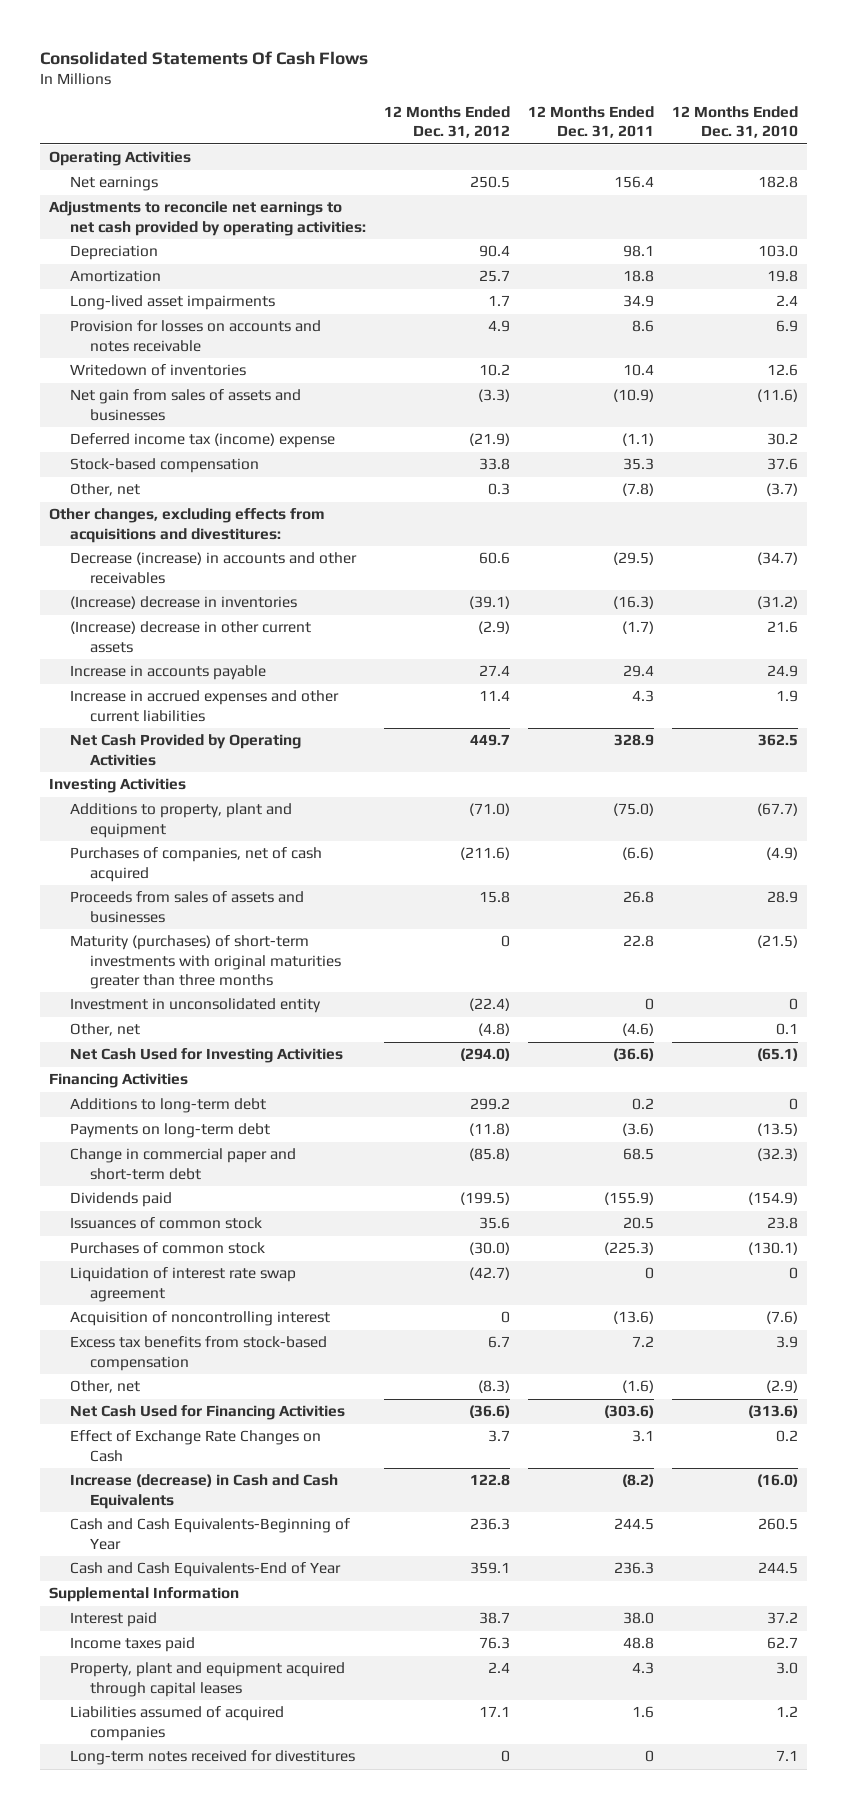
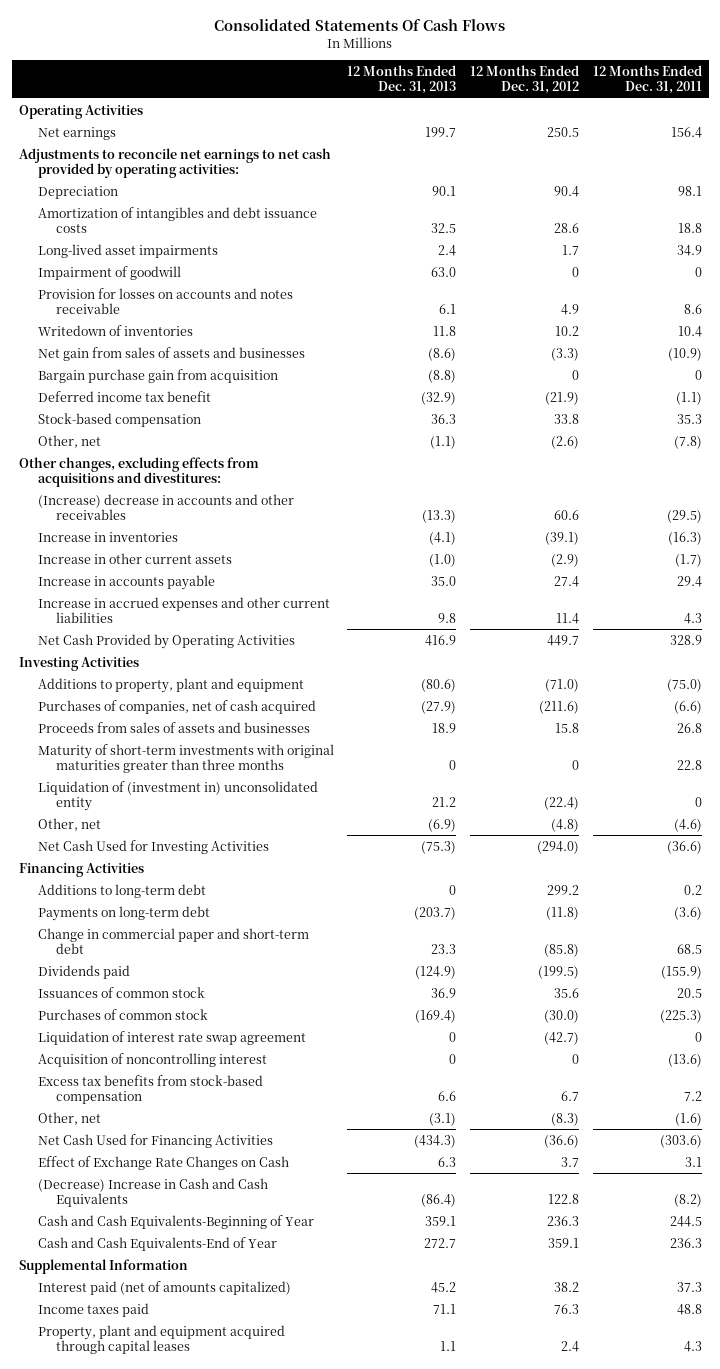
[671,106,798,139] 12 Months Ended Dec. 31, 2010 -> none
none -> [347,65,457,95] 12 Months Ended Dec. 31, 2013
[69,270,161,283] Amortization -> none
none -> [37,206,317,233] Amortization of intangibles and debt issuance costs
none -> [37,265,181,280] Impairment of goodwill
none -> [37,368,278,383] Bargain purchase gain from acquisition
[69,433,335,449] Deferred income tax (income) expense -> [37,390,211,402] Deferred income tax benefit
[487,483,510,496] 0.3 -> [550,435,579,449] (2.6)
[69,552,357,584] Decrease (increase) in accounts and other receivables -> [37,493,294,520] (Increase) decrease in accounts and other receivables
[69,596,297,610] (Increase) decrease in inventories -> [37,531,178,542] Increase in inventories
[69,621,311,653] (Increase) decrease in other current assets -> [37,552,232,564] Increase in other current assets
[69,935,342,990] Maturity (purchases) of short-term investments with original maturities greater than three months -> [37,743,334,773] Maturity of short-term investments with original maturities greater than three months
[69,998,321,1014] Investment in unconsolidated entity -> [37,780,318,811] Liquidation of (investment in) unconsolidated entity
[69,1474,338,1509] Increase (decrease) in Cash and Cash Equivalents -> [37,1177,268,1207] (Decrease) Increase in Cash and Cash Equivalents
[69,1612,157,1628] Interest paid -> [37,1280,291,1295] Interest paid (net of amounts capitalized)
[478,1612,510,1625] 38.7 -> [553,1281,579,1292] 38.2
[622,1612,654,1625] 38.0 -> [676,1281,702,1292] 37.3
[69,1706,284,1741] Liabilities assumed of acquired companies -> none
[69,1750,355,1766] Long-term notes received for divestitures -> none

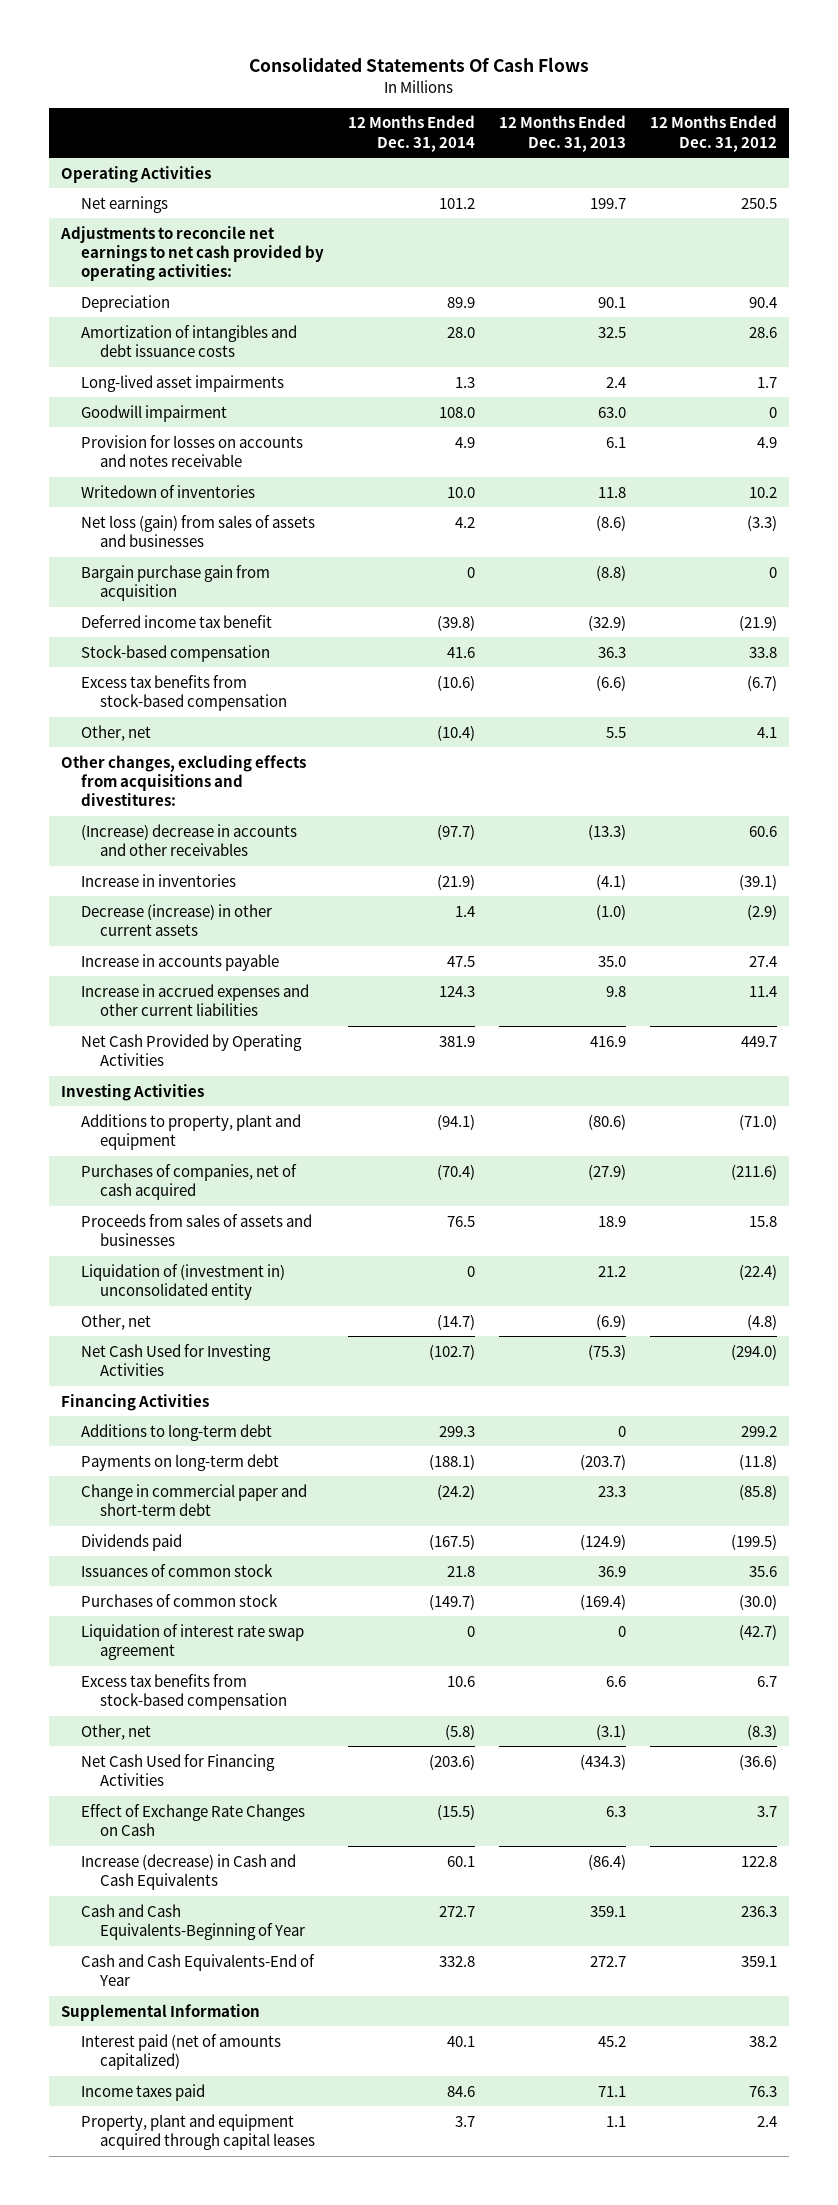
[592,65,702,95] 12 Months Ended Dec. 31, 2011 -> none
none -> [347,115,475,152] 12 Months Ended Dec. 31, 2014
[37,265,181,280] Impairment of goodwill -> [80,404,227,422] Goodwill impairment
[37,346,305,361] Net gain from sales of assets and businesses -> [80,514,315,548] Net loss (gain) from sales of assets and businesses
none -> [80,674,288,712] Excess tax benefits from stock-based compensation
[430,435,457,449] (1.1) -> [605,726,626,738] 5.5
[550,435,579,449] (2.6) -> [756,726,777,738] 4.1
[37,552,232,564] Increase in other current assets -> [80,903,272,937] Decrease (increase) in other current assets
[37,743,334,773] Maturity of short-term investments with original maturities greater than three months -> none
[37,1052,267,1067] Acquisition of noncontrolling interest -> none
[37,1177,268,1207] (Decrease) Increase in Cash and Cash Equivalents -> [80,1853,296,1891] Increase (decrease) in Cash and Cash Equivalents

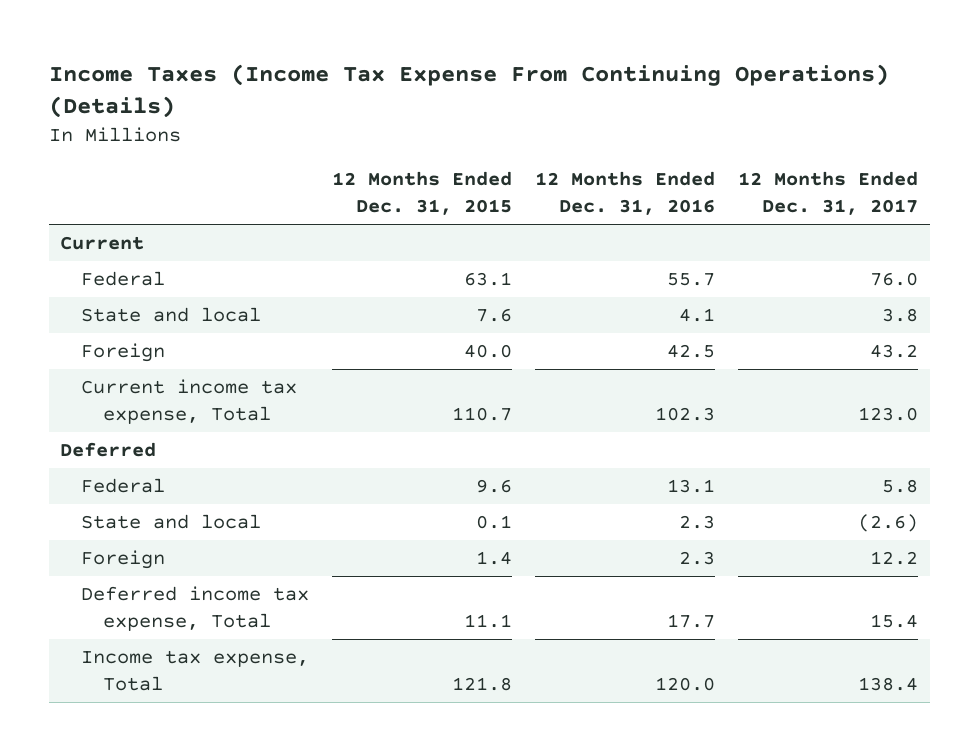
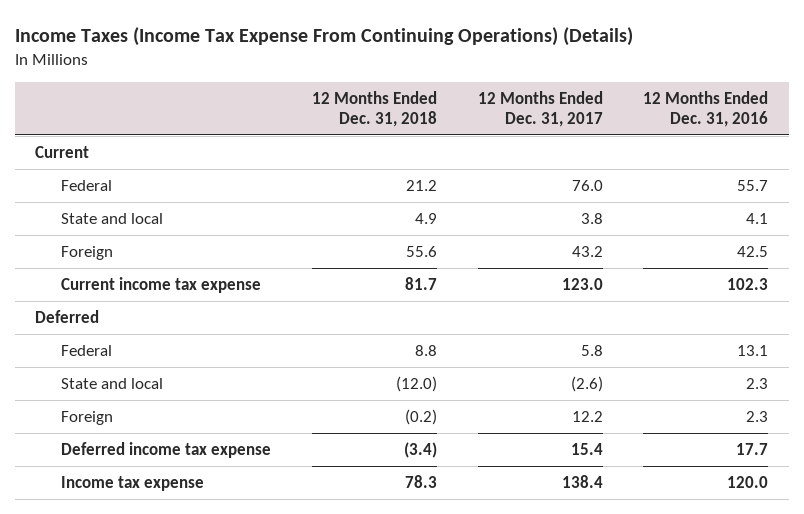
[332,171,513,216] 12 Months Ended Dec. 31, 2015 -> none
none -> [311,90,437,128] 12 Months Ended Dec. 31, 2018
[81,378,298,424] Current income tax expense, Total -> [61,276,262,293] Current income tax expense
[81,585,310,631] Deferred income tax expense, Total -> [61,441,272,458] Deferred income tax expense
[81,649,310,691] Income tax expense, Total -> [61,475,205,491] Income tax expense

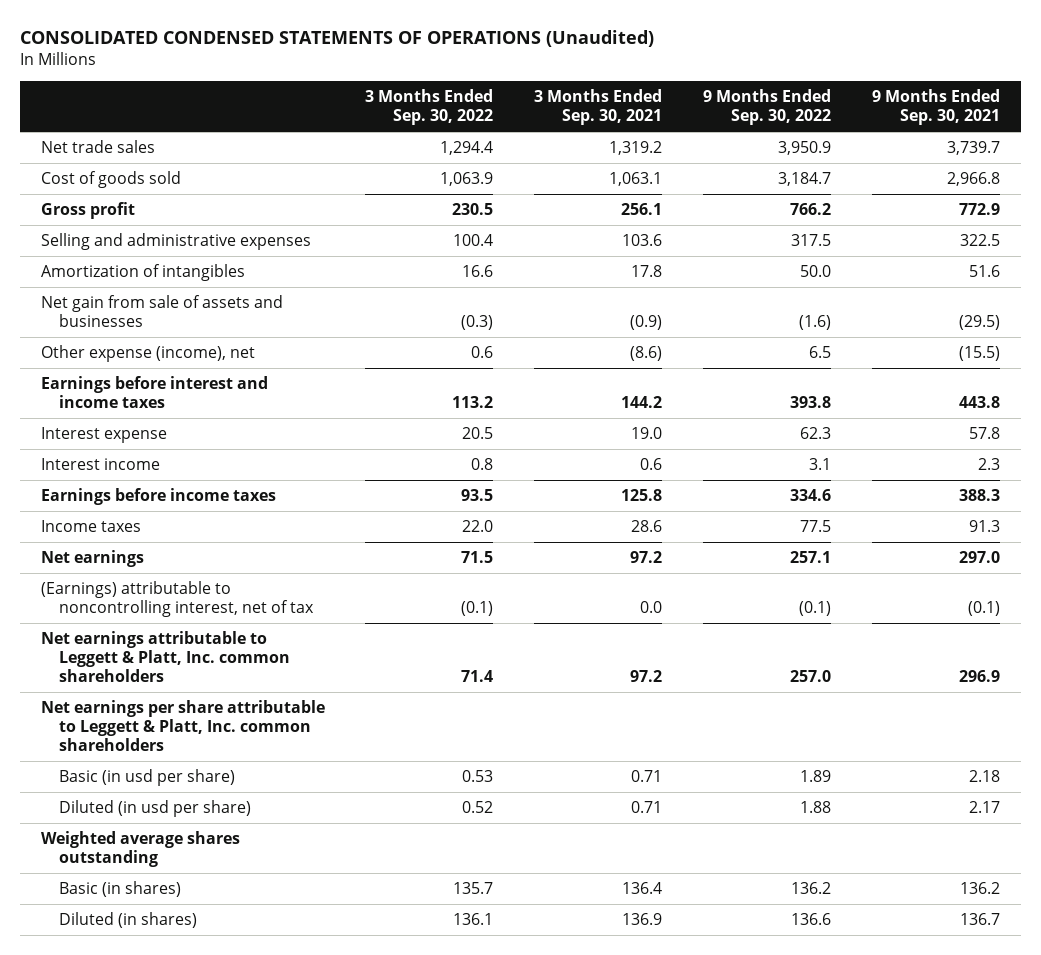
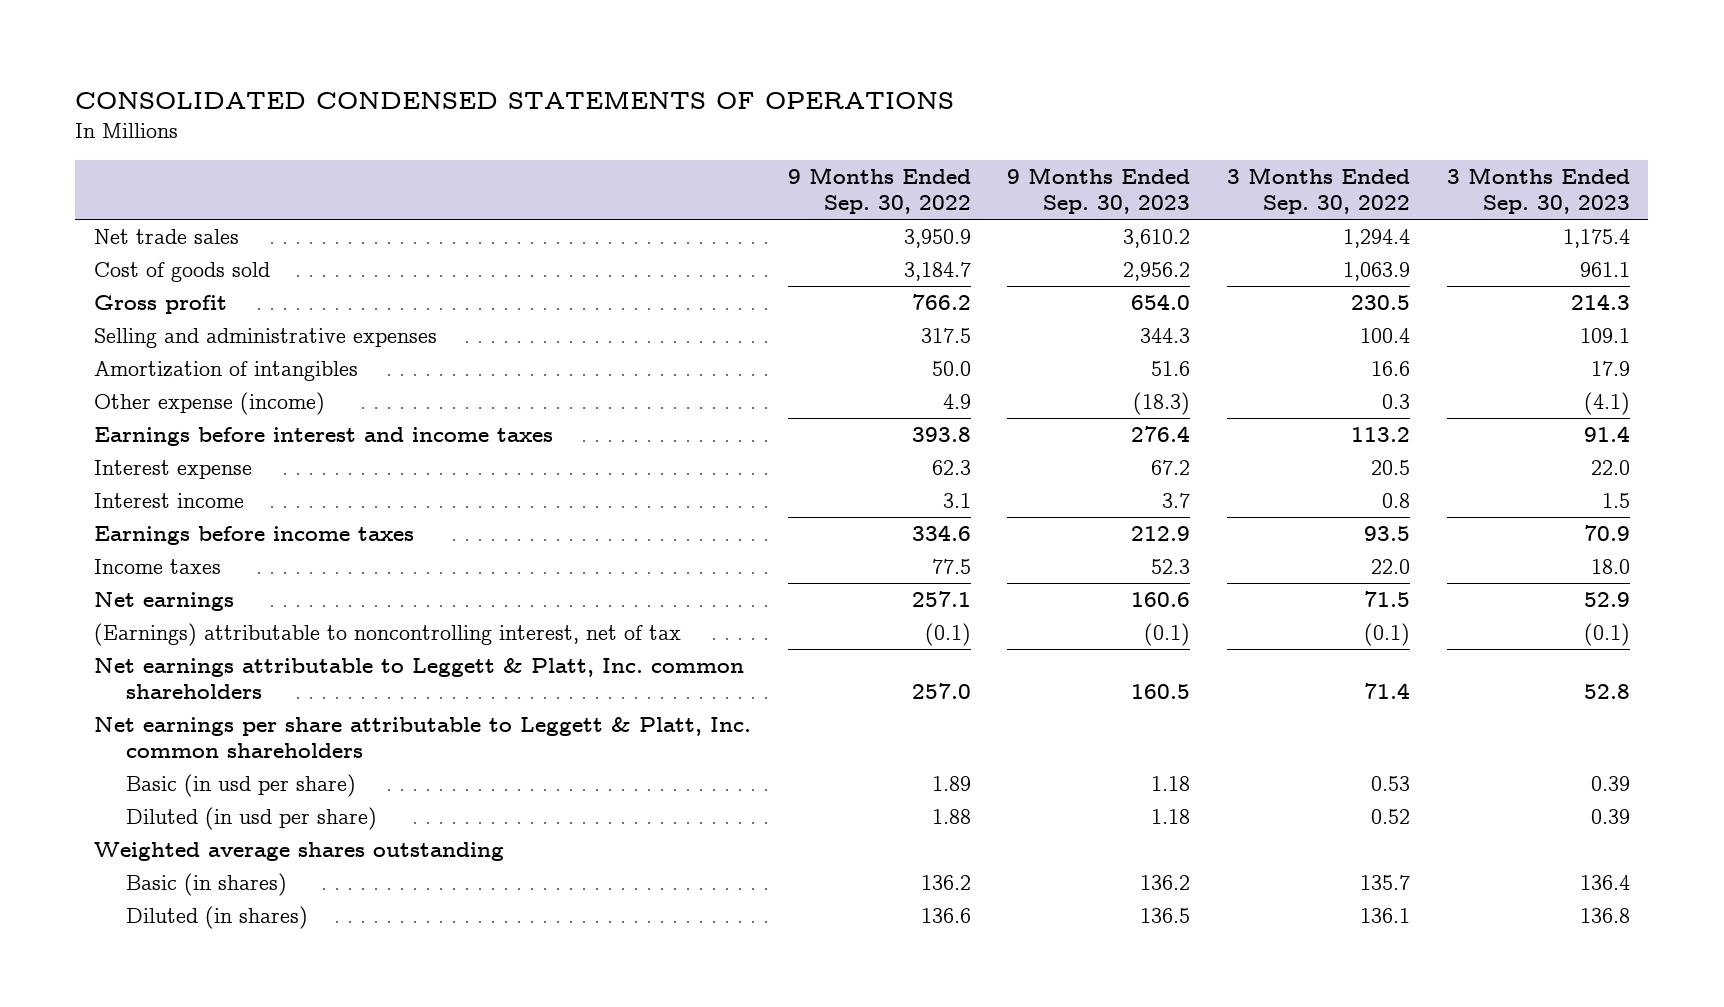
[20,30,655,48] CONSOLIDATED CONDENSED STATEMENTS OF OPERATIONS (Unaudited) -> [75,91,955,110] CONSOLIDATED CONDENSED STATEMENTS OF OPERATIONS
[534,89,663,126] 3 Months Ended Sep. 30, 2021 -> none
[872,89,1001,126] 9 Months Ended Sep. 30, 2021 -> none
none -> [1007,166,1191,215] 9 Months Ended Sep. 30, 2023
none -> [1446,166,1630,215] 3 Months Ended Sep. 30, 2023
[40,295,283,328] Net gain from sale of assets and businesses -> none
[40,345,255,363] Other expense (income), net -> [93,391,325,415] Other expense (income)
[471,346,494,359] 0.6 -> [1382,393,1411,409] 0.3
[809,346,832,359] 6.5 -> [942,393,971,409] 4.9

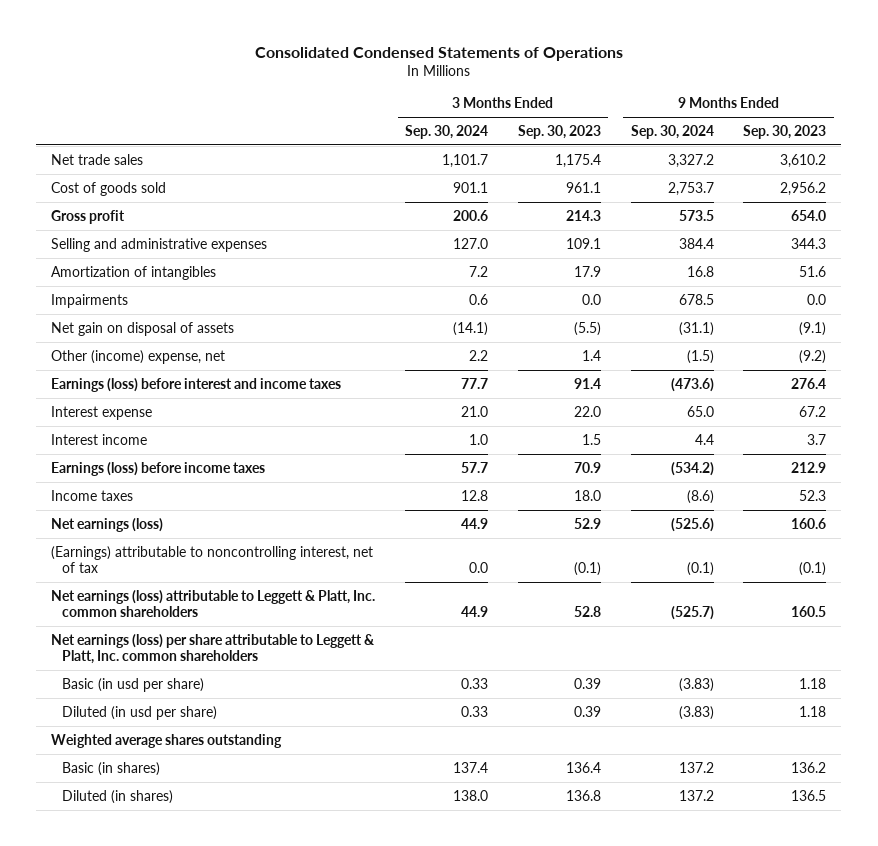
[75,91,955,110] CONSOLIDATED CONDENSED STATEMENTS OF OPERATIONS -> [254,46,623,61] Consolidated Condensed Statements of Operations
[787,166,971,215] 9 Months Ended Sep. 30, 2022 -> none
[1227,166,1411,215] 3 Months Ended Sep. 30, 2022 -> none
none -> [405,125,489,140] Sep. 30, 2024
none -> [630,125,714,140] Sep. 30, 2024
none -> [51,293,129,308] Impairments
none -> [51,321,235,336] Net gain on disposal of assets
[93,391,325,415] Other expense (income) -> [51,349,226,364] Other (income) expense, net
[1133,391,1191,415] (18.3) -> [799,349,827,364] (9.2)
[1583,391,1630,415] (4.1) -> [581,349,601,361] 1.4
[93,426,553,446] Earnings before interest and income taxes -> [51,377,342,392] Earnings (loss) before interest and income taxes
[93,525,414,545] Earnings before income taxes -> [51,461,266,476] Earnings (loss) before income taxes
[93,591,234,611] Net earnings -> [51,517,164,532] Net earnings (loss)
[93,657,744,700] Net earnings attributable to Leggett & Platt, Inc. common shareholders -> [51,589,376,618] Net earnings (loss) attributable to Leggett & Platt, Inc. common shareholders
[93,716,751,759] Net earnings per share attributable to Leggett & Platt, Inc. common shareholders -> [51,633,376,665] Net earnings (loss) per share attributable to Leggett & Platt, Inc. common shareholders

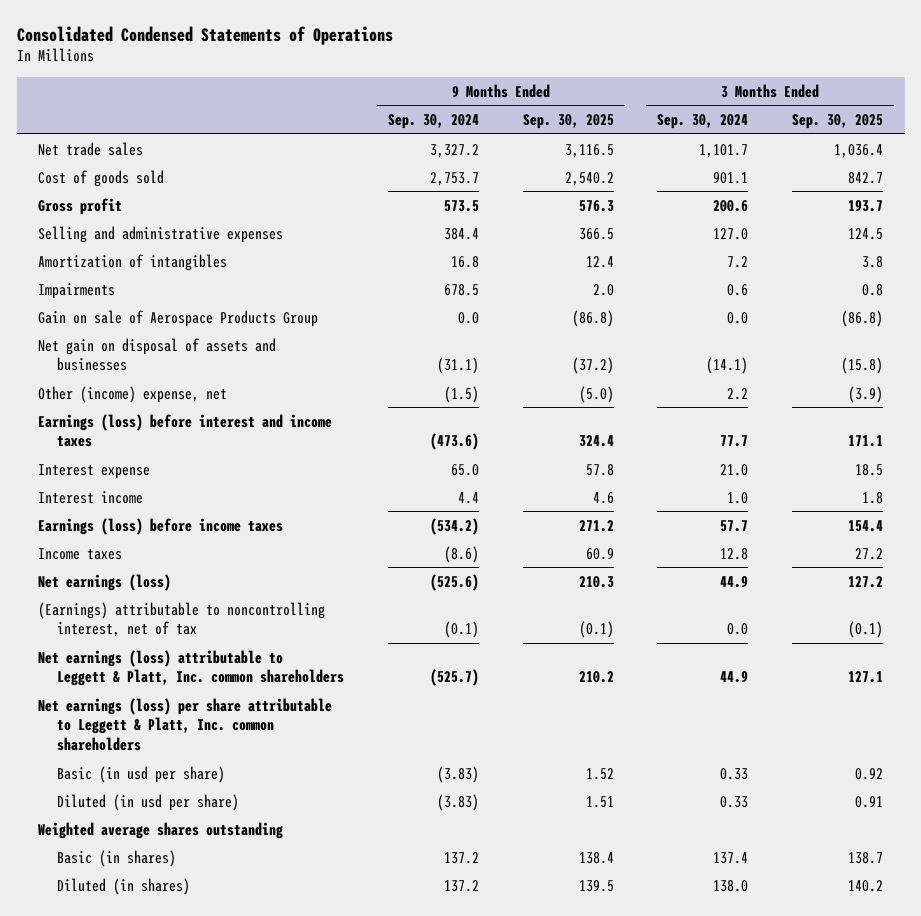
[517,125,601,140] Sep. 30, 2023 -> none
[743,125,827,140] Sep. 30, 2023 -> none
none -> [522,113,614,129] Sep. 30, 2025
none -> [791,113,883,129] Sep. 30, 2025
none -> [38,309,319,327] Gain on sale of Aerospace Products Group
[51,321,235,336] Net gain on disposal of assets -> [38,337,277,372] Net gain on disposal of assets and businesses

